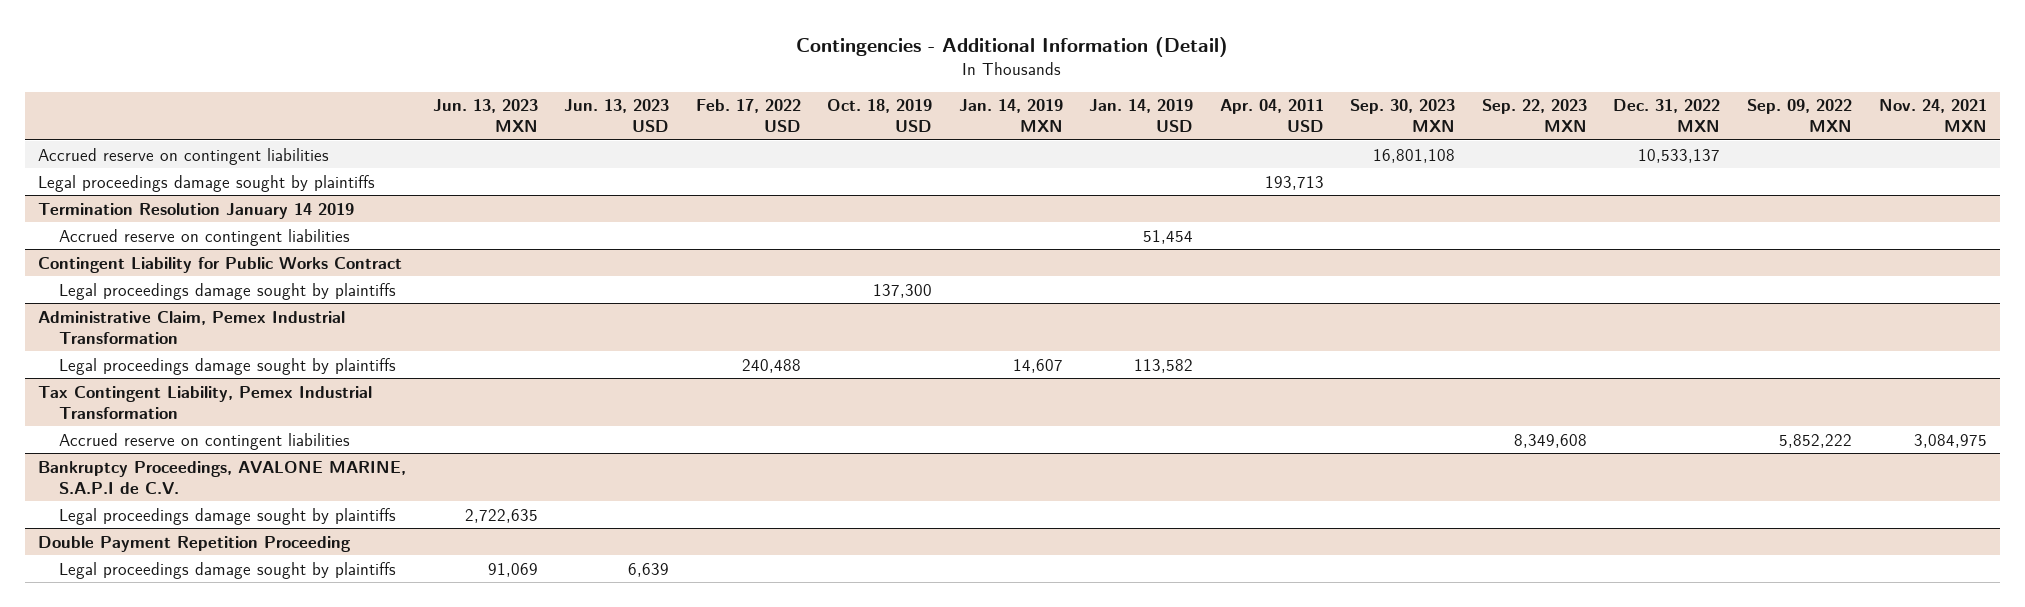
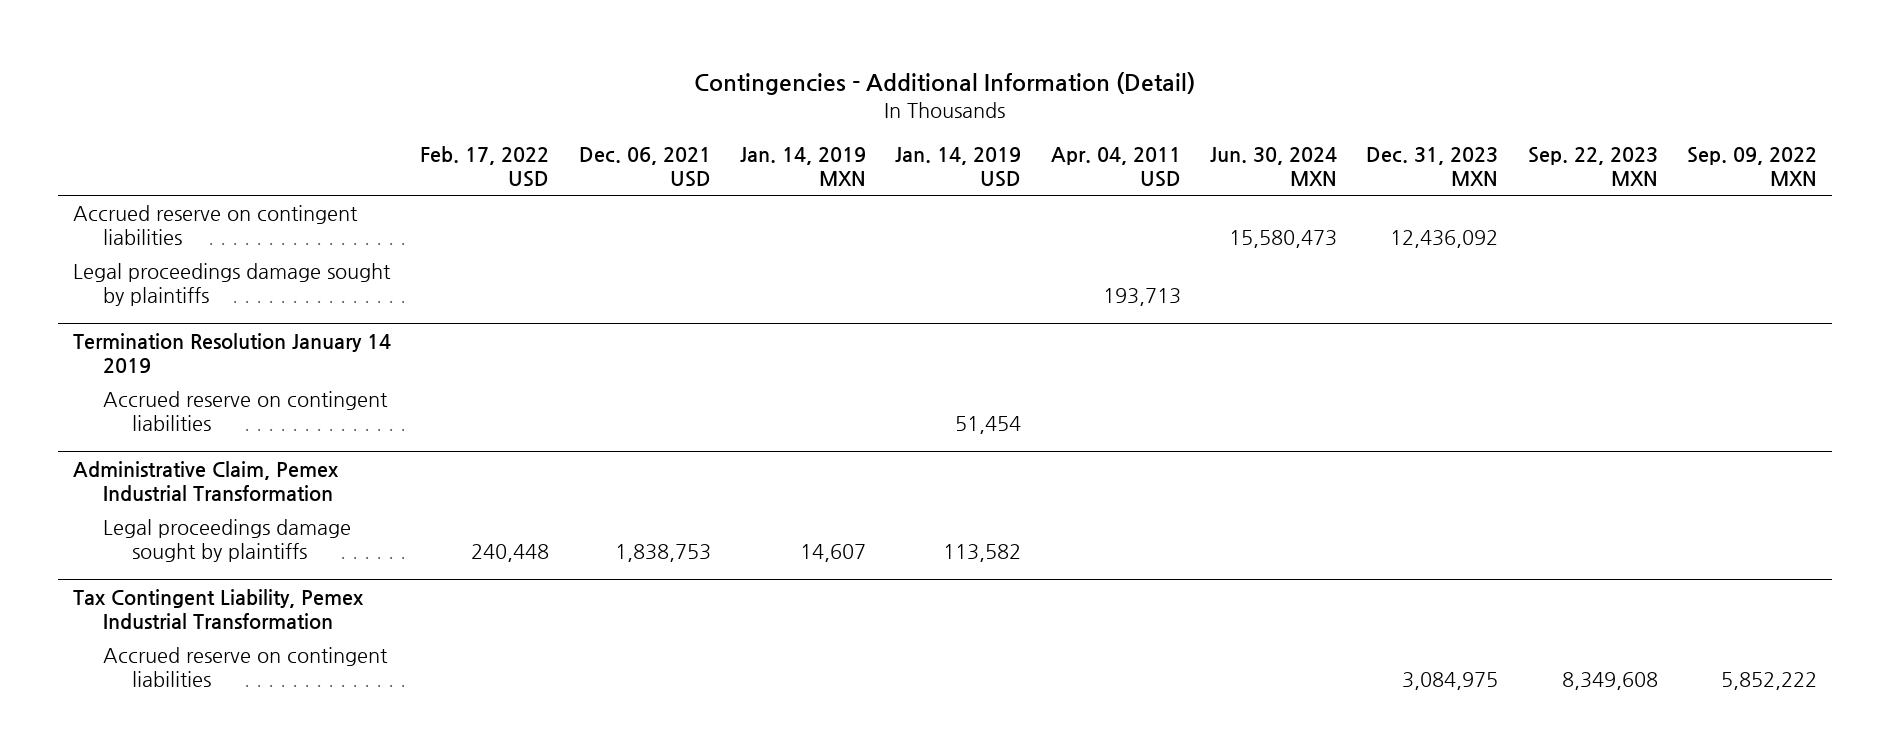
[432,99,538,133] Jun. 13, 2023 MXN -> none
[564,99,670,133] Jun. 13, 2023 USD -> none
[827,99,933,133] Oct. 18, 2019 USD -> none
[1350,99,1456,133] Sep. 30, 2023 MXN -> none
[1613,99,1721,133] Dec. 31, 2022 MXN -> none
[1878,99,1987,133] Nov. 24, 2021 MXN -> none
none -> [578,147,711,188] Dec. 06, 2021 USD
none -> [1209,147,1337,187] Jun. 30, 2024 MXN
none -> [1366,147,1499,187] Dec. 31, 2023 MXN
[38,256,403,273] Contingent Liability for Public Works Contract -> none
[59,282,397,300] Legal proceedings damage sought by plaintiffs -> none
[741,358,801,373] 240,488 -> [471,544,550,563] 240,448
[38,460,407,494] Bankruptcy Proceedings, AVALONE MARINE, S.A.P.I de C.V. -> none
[59,507,397,525] Legal proceedings damage sought by plaintiffs -> none
[38,535,352,552] Double Payment Repetition Proceeding -> none
[59,561,397,579] Legal proceedings damage sought by plaintiffs -> none

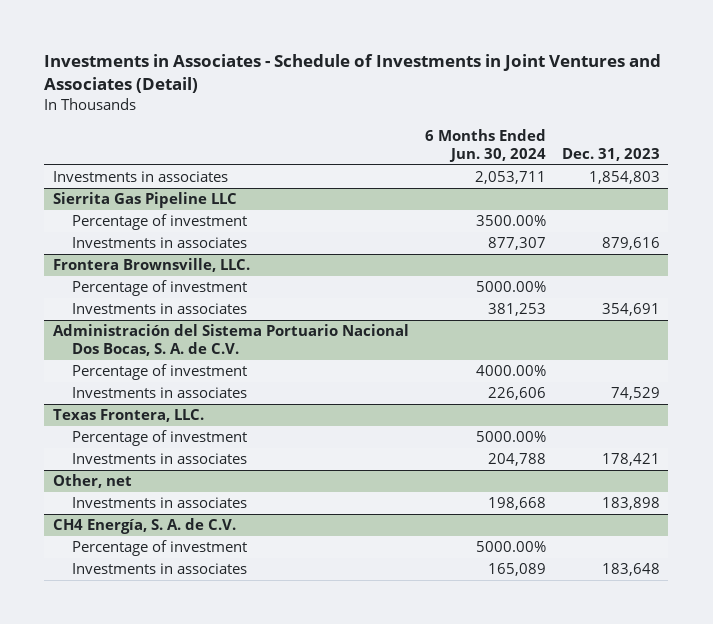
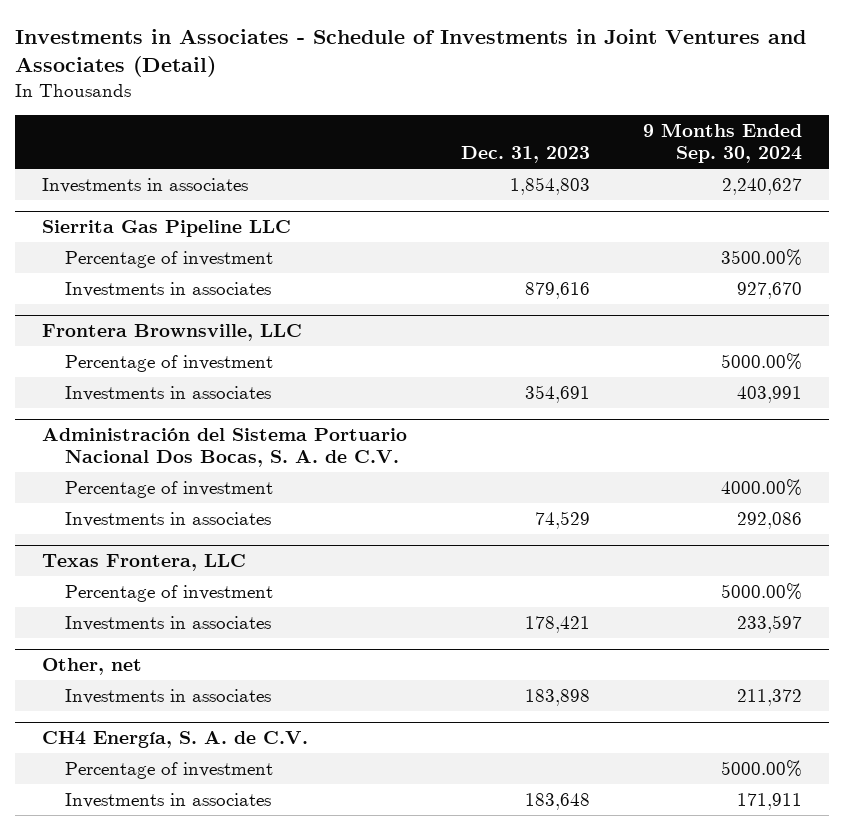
[424,128,546,163] 6 Months Ended Jun. 30, 2024 -> none
none -> [643,122,803,164] 9 Months Ended Sep. 30, 2024
[52,258,250,273] Frontera Brownsville, LLC. -> [41,323,302,341] Frontera Brownsville, LLC
[52,409,204,423] Texas Frontera, LLC. -> [41,553,246,571] Texas Frontera, LLC

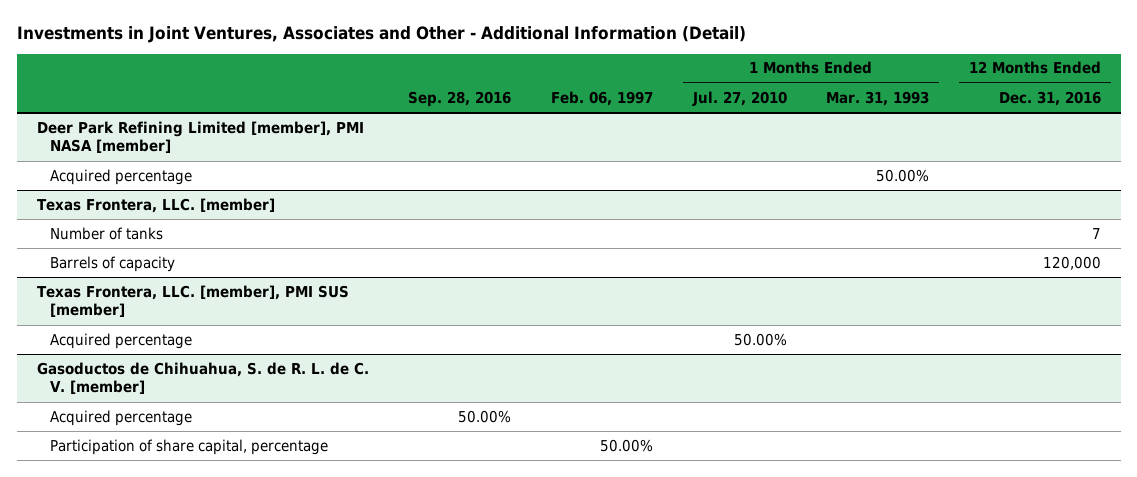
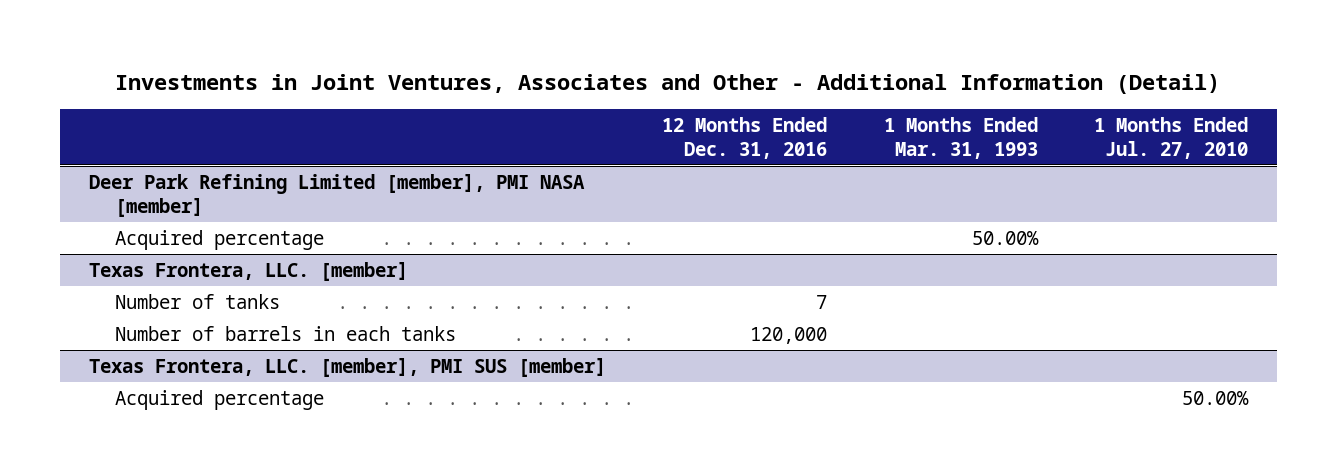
[408,90,512,107] Sep. 28, 2016 -> none
[550,90,653,106] Feb. 06, 1997 -> none
[49,255,175,272] Barrels of capacity -> [114,325,456,341] Number of barrels in each tanks
[36,361,369,395] Gasoductos de Chihuahua, S. de R. L. de C. V. [member] -> none
[49,409,192,426] Acquired percentage -> none
[49,438,328,455] Participation of share capital, percentage -> none

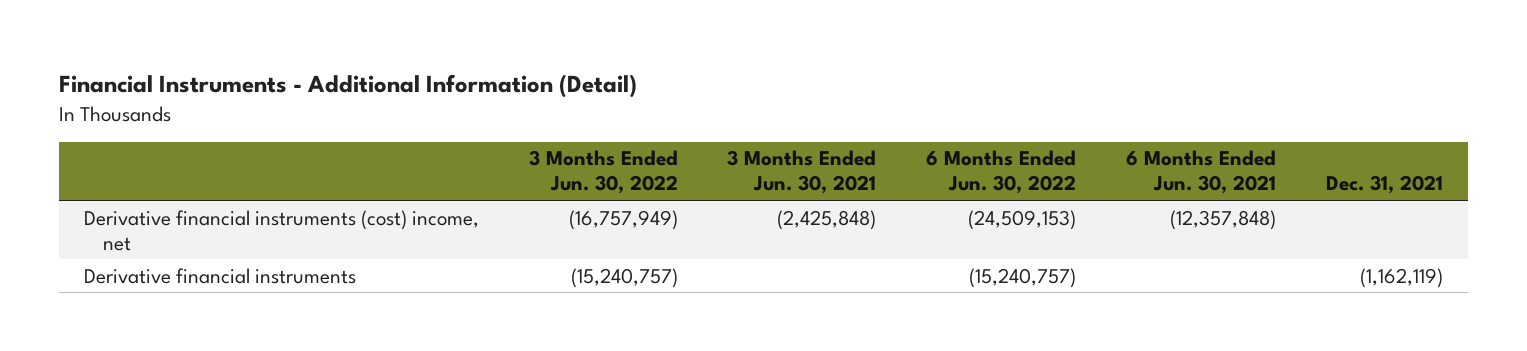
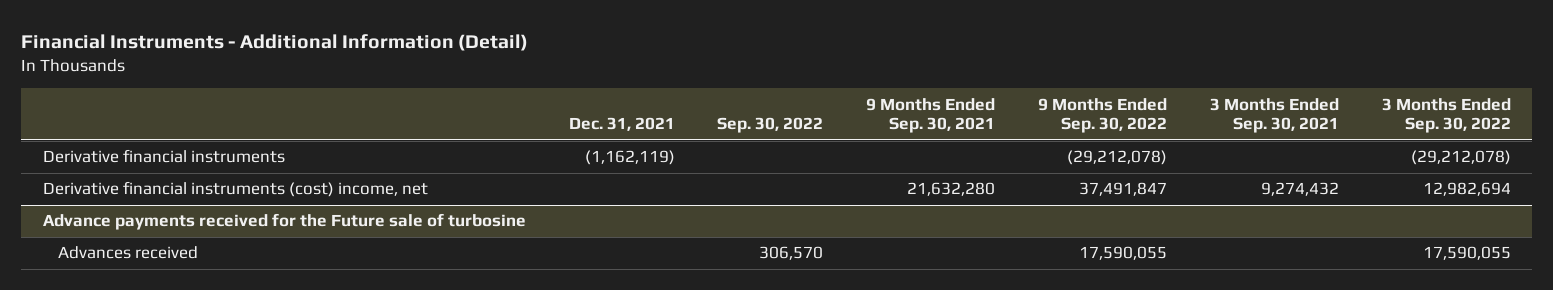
[528,150,678,195] 3 Months Ended Jun. 30, 2022 -> none
[727,150,877,195] 3 Months Ended Jun. 30, 2021 -> none
[926,150,1077,195] 6 Months Ended Jun. 30, 2022 -> none
[1126,150,1277,195] 6 Months Ended Jun. 30, 2021 -> none
none -> [717,117,824,134] Sep. 30, 2022
none -> [866,97,996,134] 9 Months Ended Sep. 30, 2021
none -> [1038,97,1168,134] 9 Months Ended Sep. 30, 2022
none -> [1209,97,1339,134] 3 Months Ended Sep. 30, 2021
none -> [1381,97,1511,134] 3 Months Ended Sep. 30, 2022
[83,209,479,251] Derivative financial instruments (cost) income, net -> [42,181,428,198] Derivative financial instruments (cost) income, net
none -> [42,213,526,231] Advance payments received for the Future sale of turbosine
none -> [57,246,198,260] Advances received

